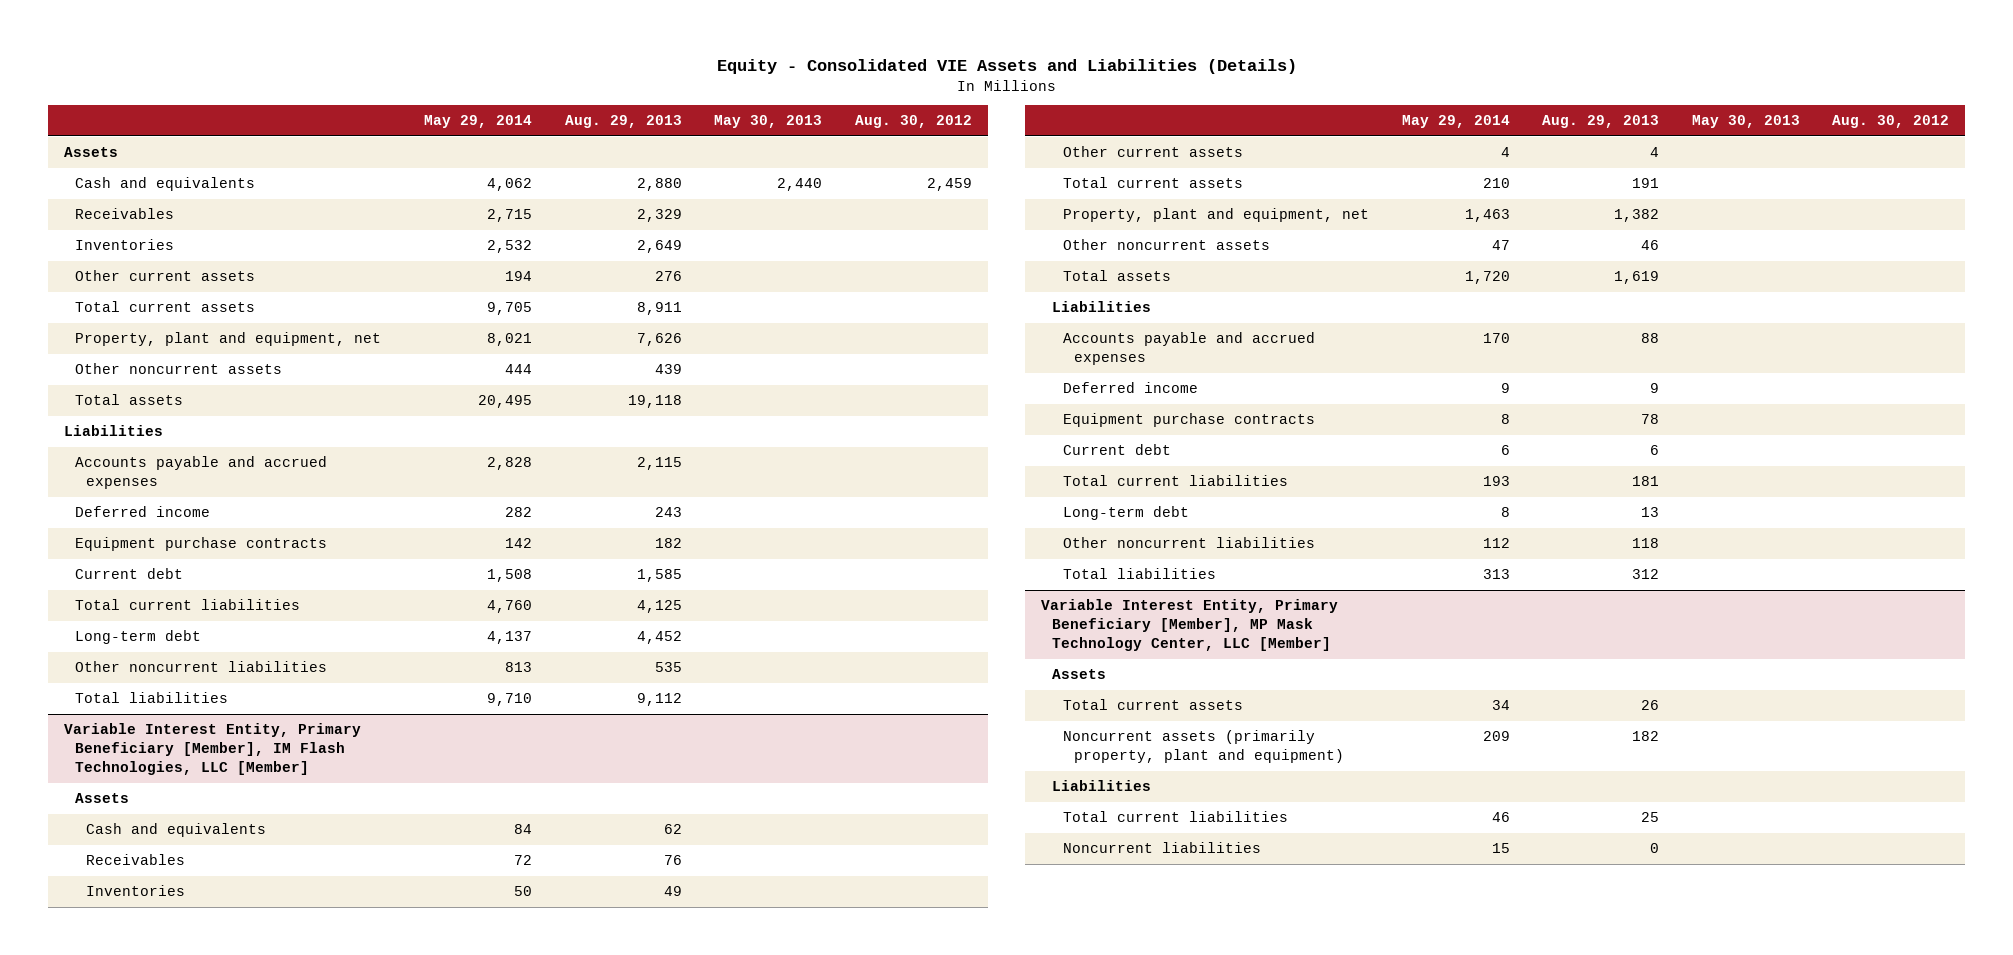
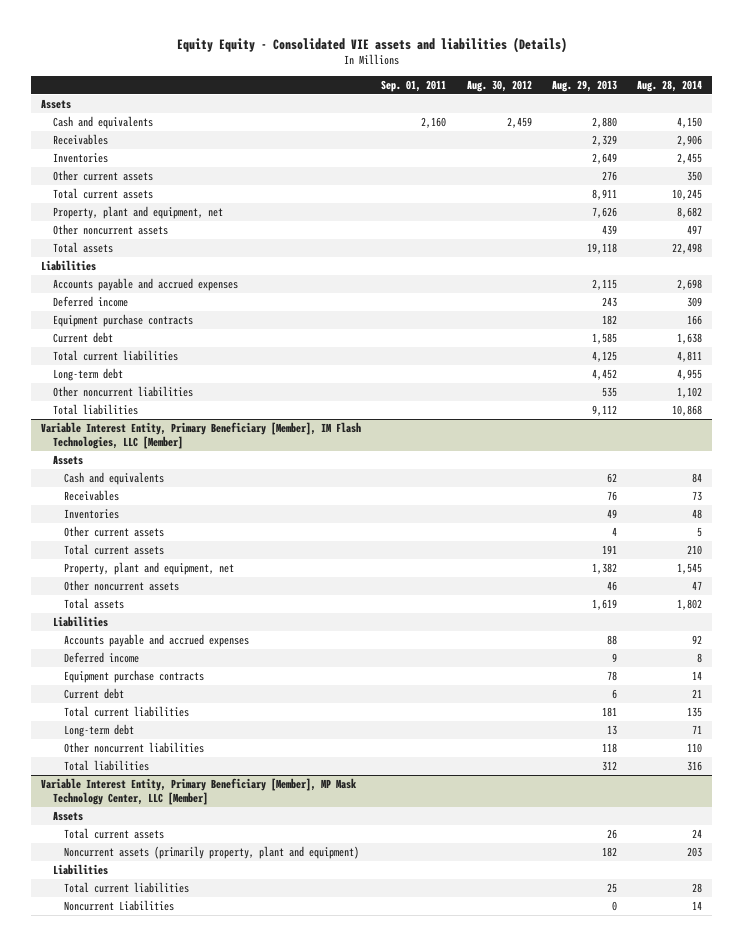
[716,58,1297,74] Equity - Consolidated VIE Assets and Liabilities (Details) -> [176,36,567,53] Equity Equity - Consolidated VIE assets and liabilities (Details)
[424,115,533,129] May 29, 2014 -> none
[714,115,823,129] May 30, 2013 -> none
none -> [381,79,447,92] Sep. 01, 2011
none -> [637,79,703,92] Aug. 28, 2014
[1063,842,1262,854] Noncurrent liabilities -> [64,899,175,911] Noncurrent Liabilities

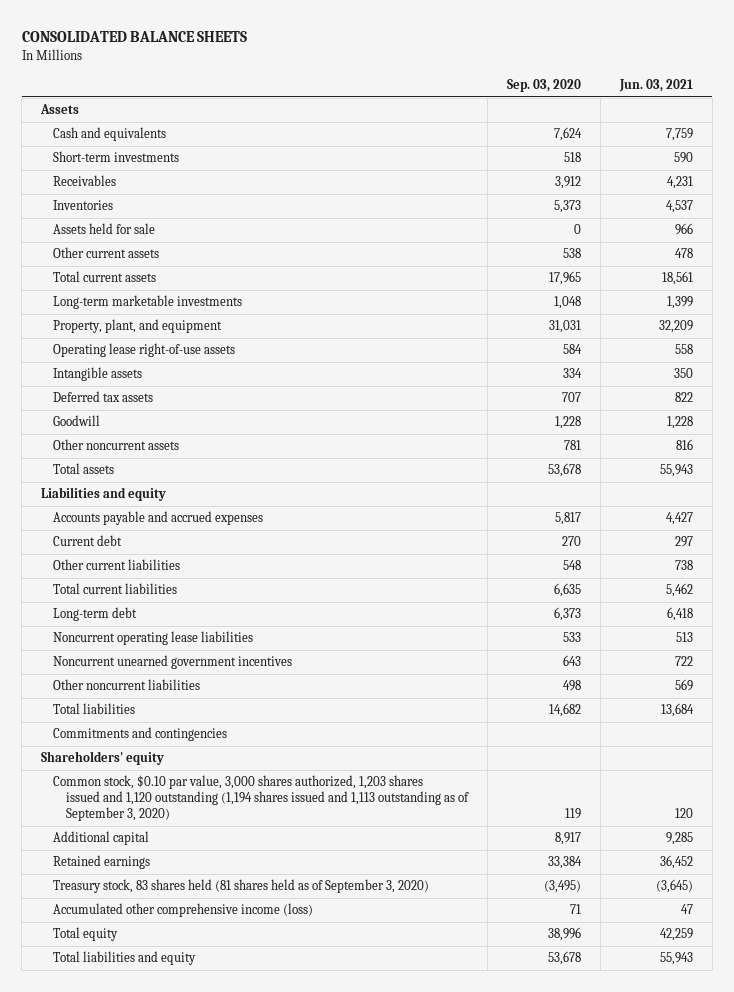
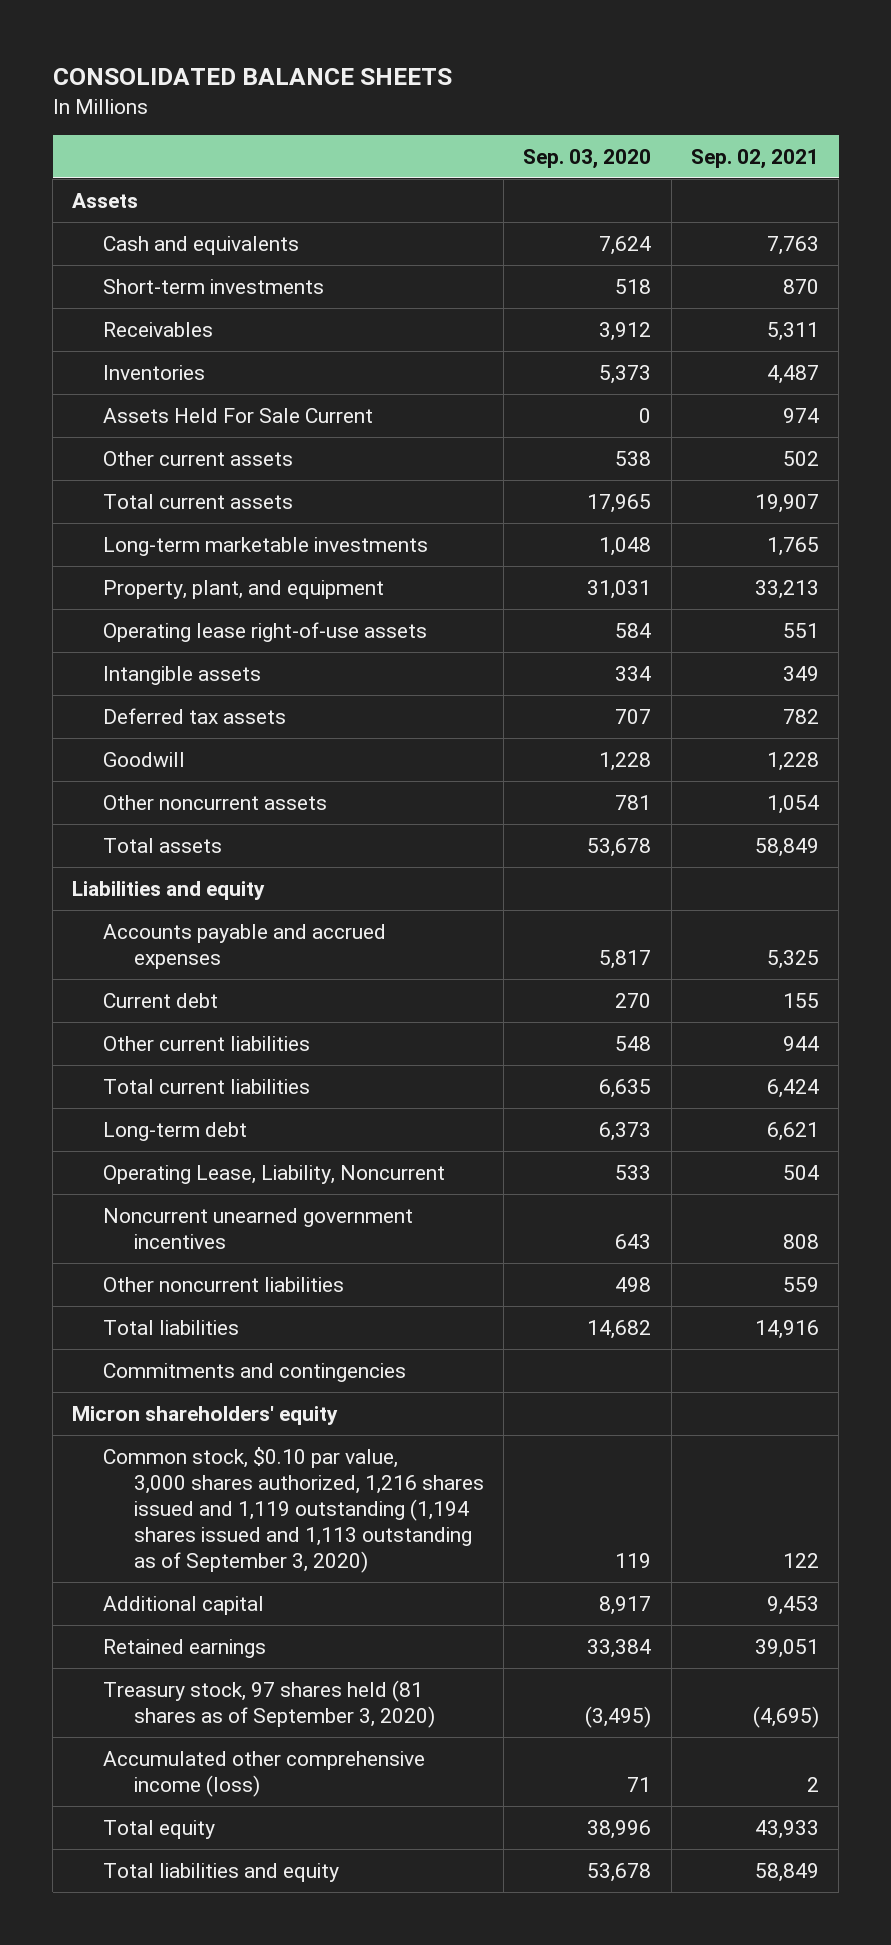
[618,79,693,93] Jun. 03, 2021 -> none
none -> [690,148,819,169] Sep. 02, 2021
[53,223,156,235] Assets held for sale -> [103,407,374,423] Assets Held For Sale Current
[53,631,254,646] Noncurrent operating lease liabilities -> [103,1164,446,1184] Operating Lease, Liability, Noncurrent
[41,751,165,766] Shareholders' equity -> [72,1405,339,1425] Micron shareholders' equity
[53,775,469,822] Common stock, $0.10 par value, 3,000 shares authorized, 1,203 shares issued and 1,120 outstanding (1,194 shares issued and 1,113 outstanding as of September 3, 2020) -> [103,1446,484,1573] Common stock, $0.10 par value, 3,000 shares authorized, 1,216 shares issued and 1,119 outstanding (1,194 shares issued and 1,113 outstanding as of September 3, 2020)
[53,879,430,894] Treasury stock, 83 shares held (81 shares held as of September 3, 2020) -> [103,1679,435,1728] Treasury stock, 97 shares held (81 shares as of September 3, 2020)

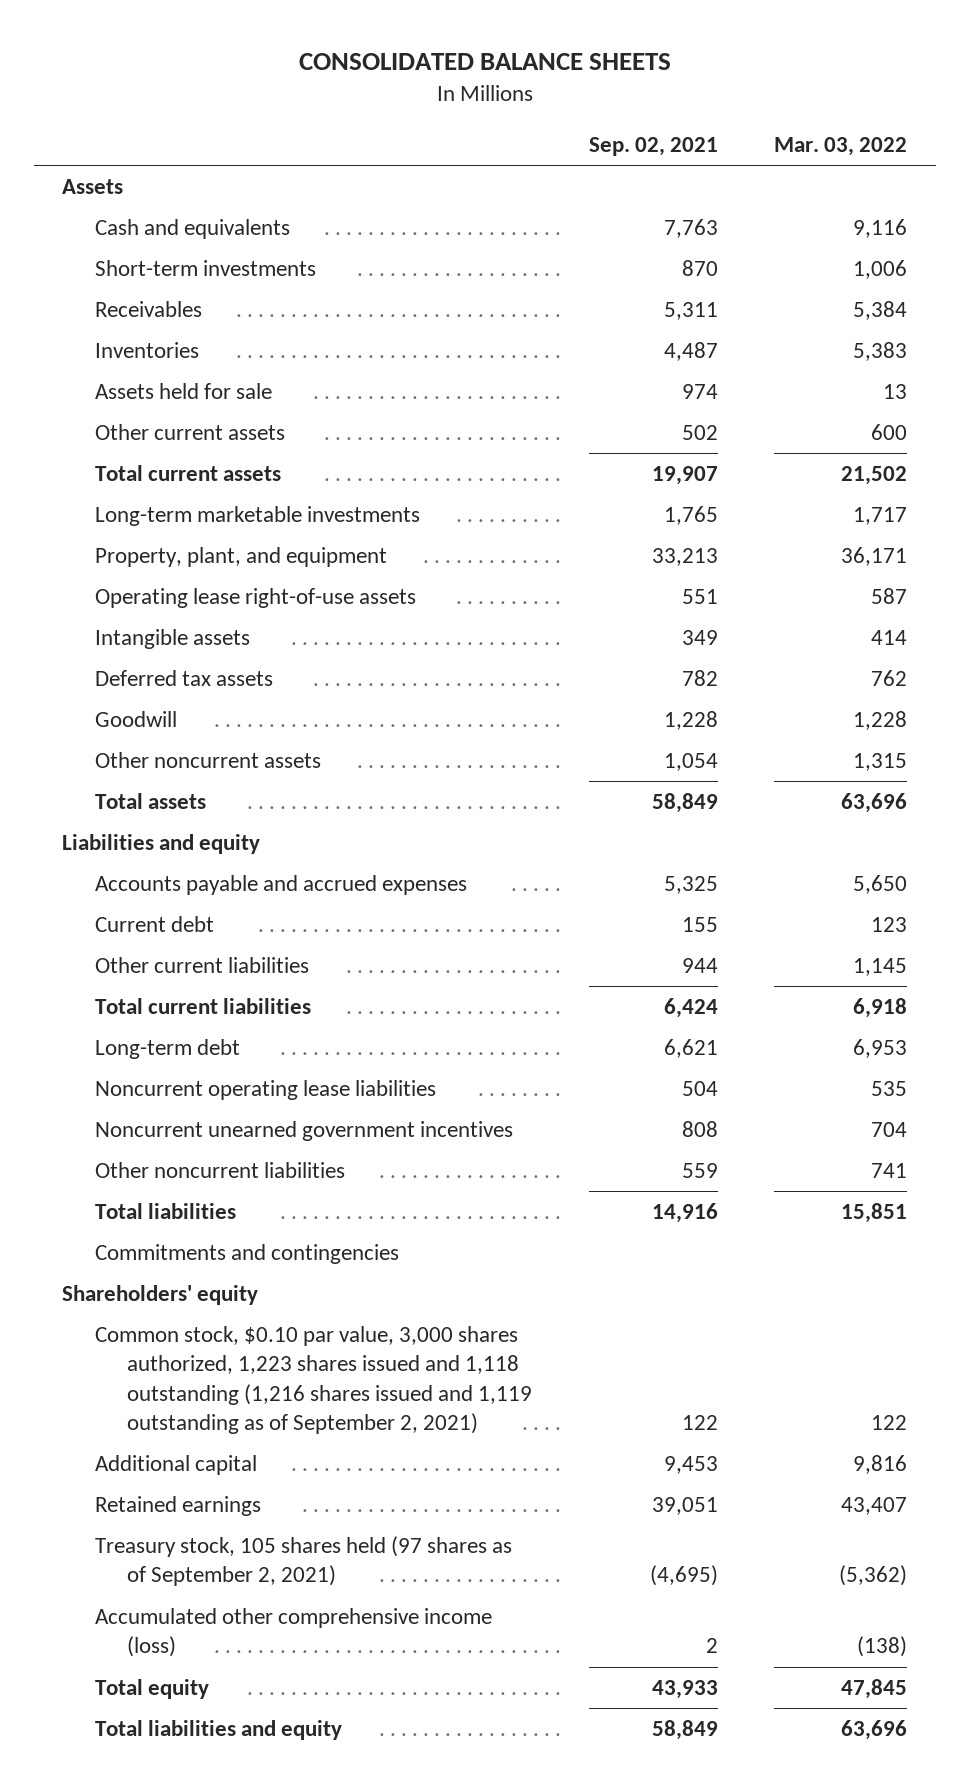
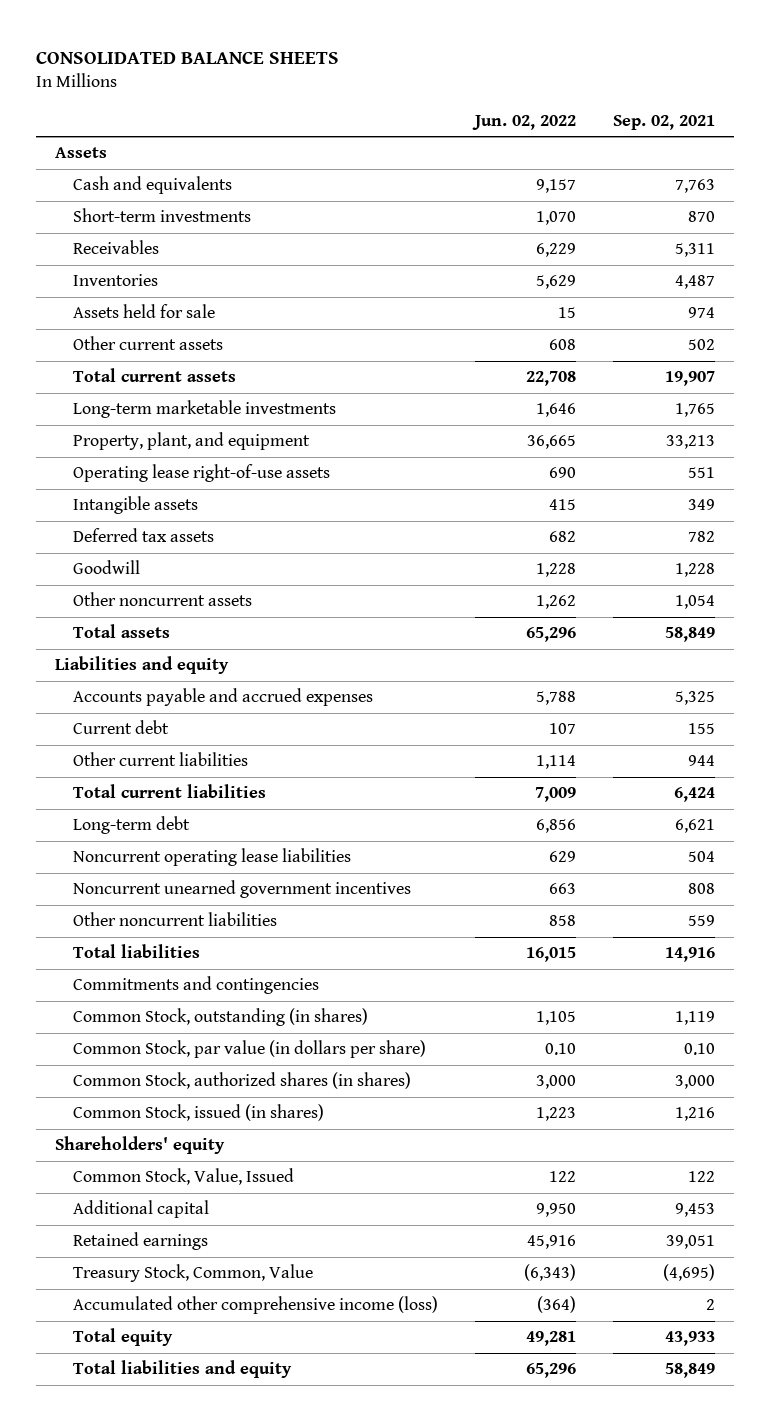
[774,136,908,156] Mar. 03, 2022 -> none
none -> [472,114,577,130] Jun. 02, 2022
none -> [72,1008,368,1027] Common Stock, outstanding (in shares)
none -> [72,1040,426,1059] Common Stock, par value (in dollars per share)
none -> [72,1072,411,1090] Common Stock, authorized shares (in shares)
none -> [72,1104,324,1122] Common Stock, issued (in shares)
[94,1326,533,1434] Common stock, $0.10 par value, 3,000 shares authorized, 1,223 shares issued and 1,118 outstanding (1,216 shares issued and 1,119 outstanding as of September 2, 2021) -> [72,1168,294,1186] Common Stock, Value, Issued
[94,1536,512,1587] Treasury stock, 105 shares held (97 shares as of September 2, 2021) -> [72,1264,313,1283] Treasury Stock, Common, Value

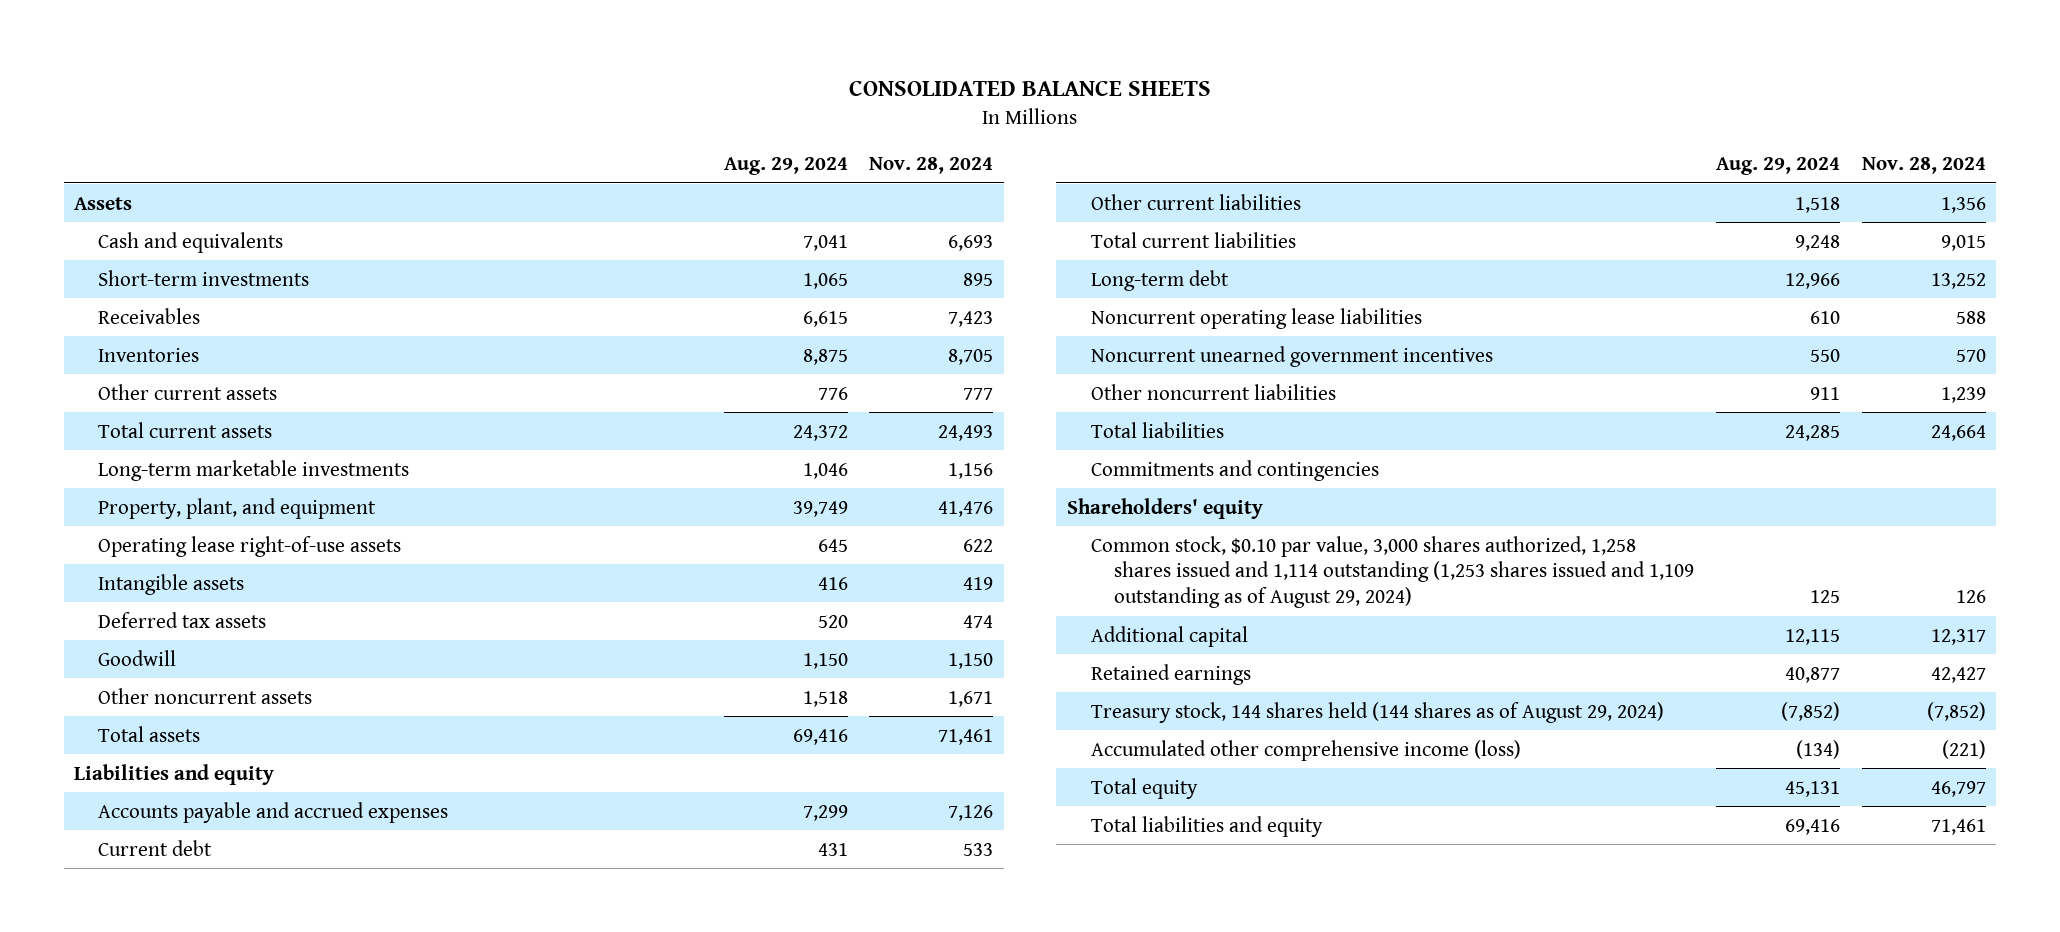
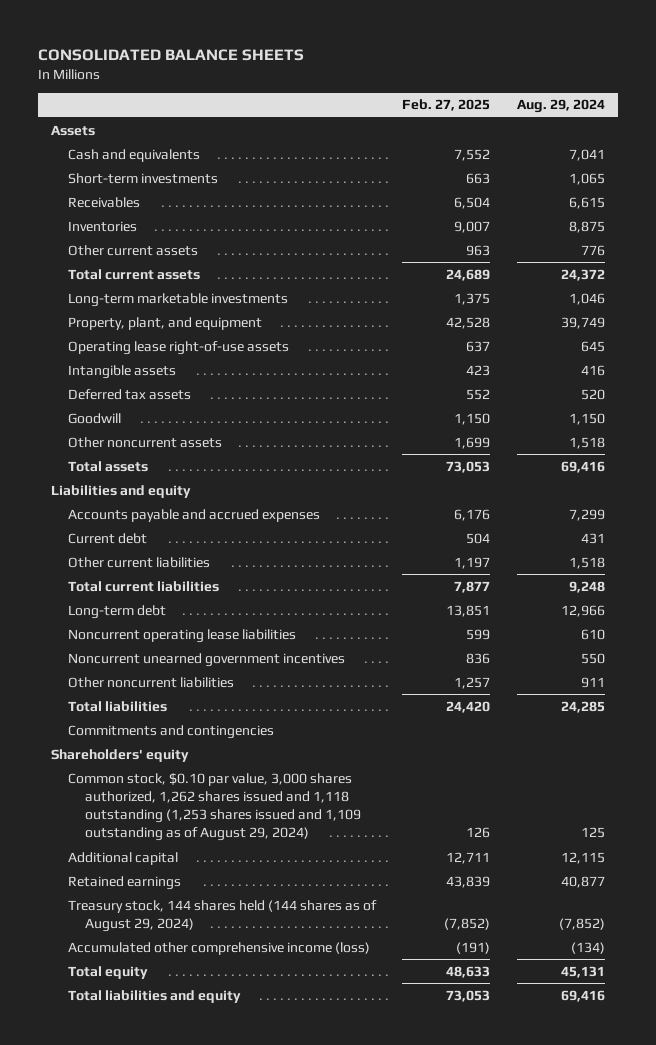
[869,157,994,175] Nov. 28, 2024 -> none
none -> [402,99,491,112] Feb. 27, 2025
[1090,535,1695,609] Common stock, $0.10 par value, 3,000 shares authorized, 1,258 shares issued and 1,114 outstanding (1,253 shares issued and 1,109 outstanding as of August 29, 2024) -> [67,772,361,842] Common stock, $0.10 par value, 3,000 shares authorized, 1,262 shares issued and 1,118 outstanding (1,253 shares issued and 1,109 outstanding as of August 29, 2024)

